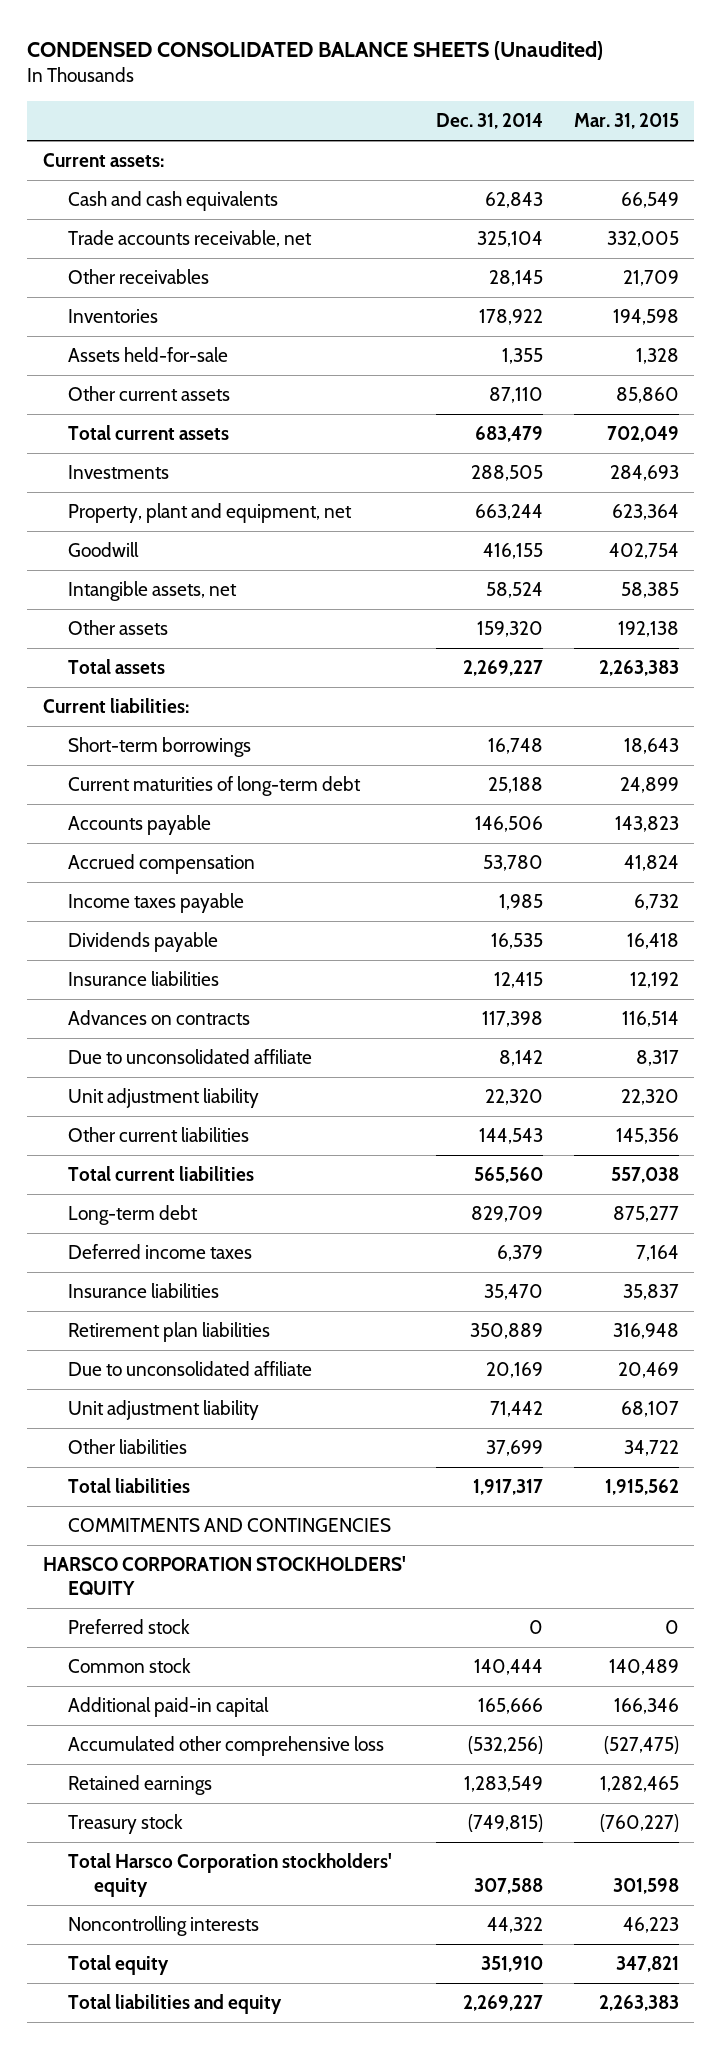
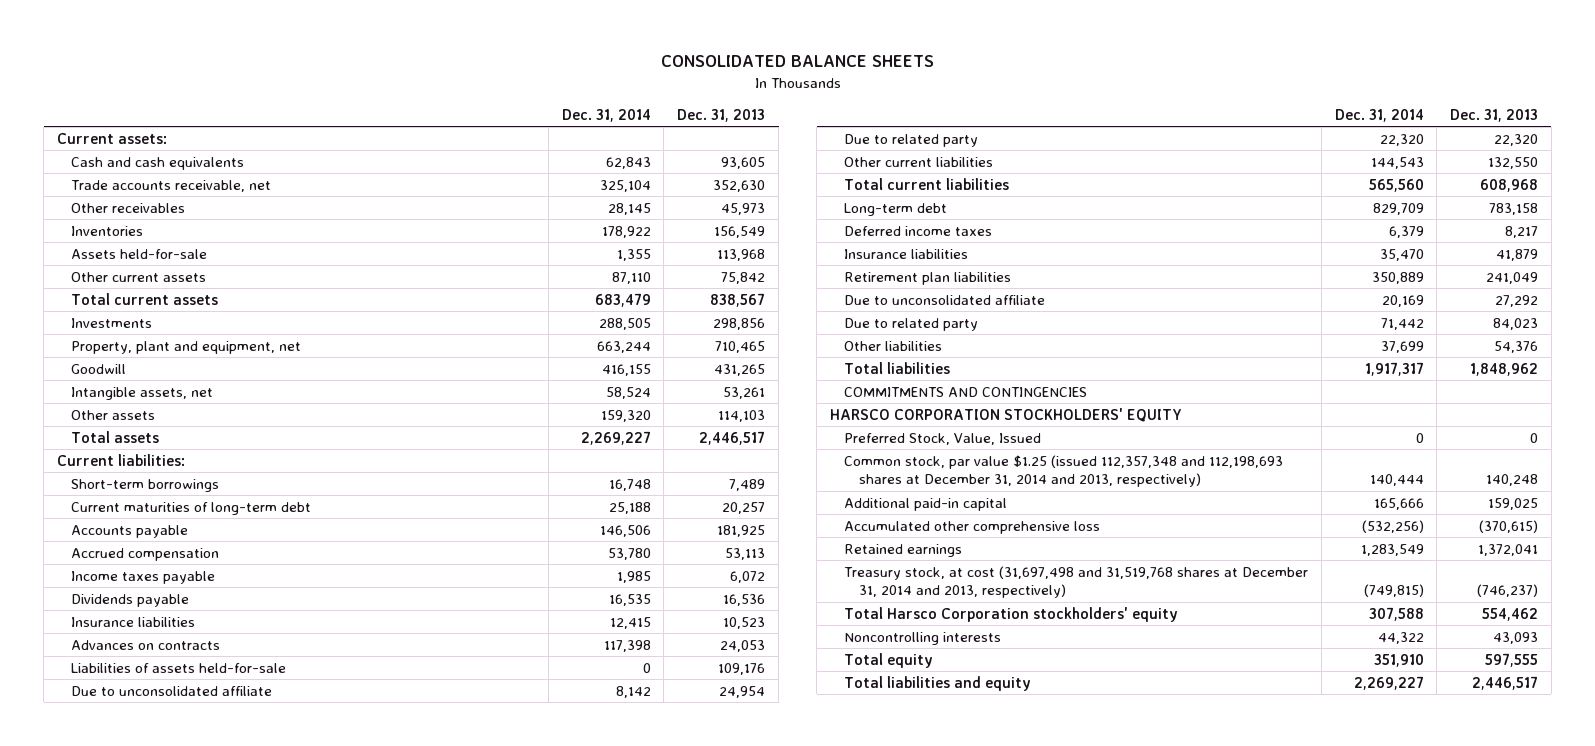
[27,40,604,60] CONDENSED CONSOLIDATED BALANCE SHEETS (Unaudited) -> [660,55,934,68] CONSOLIDATED BALANCE SHEETS
[574,113,680,130] Mar. 31, 2015 -> none
none -> [677,108,766,122] Dec. 31, 2013
none -> [71,662,287,673] Liabilities of assets held-for-sale
[68,1088,260,1109] Unit adjustment liability -> [844,133,979,147] Due to related party
[68,1400,260,1421] Unit adjustment liability -> [844,317,979,331] Due to related party
[68,1619,191,1635] Preferred stock -> [844,432,1042,445] Preferred Stock, Value, Issued
[68,1658,192,1674] Common stock -> [844,454,1284,488] Common stock, par value $1.25 (issued 112,357,348 and 112,198,693 shares at December 31, 2014 and 2013, respectively)
[68,1814,184,1835] Treasury stock -> [844,565,1309,599] Treasury stock, at cost (31,697,498 and 31,519,768 shares at December 31, 2014 and 2013, respectively)

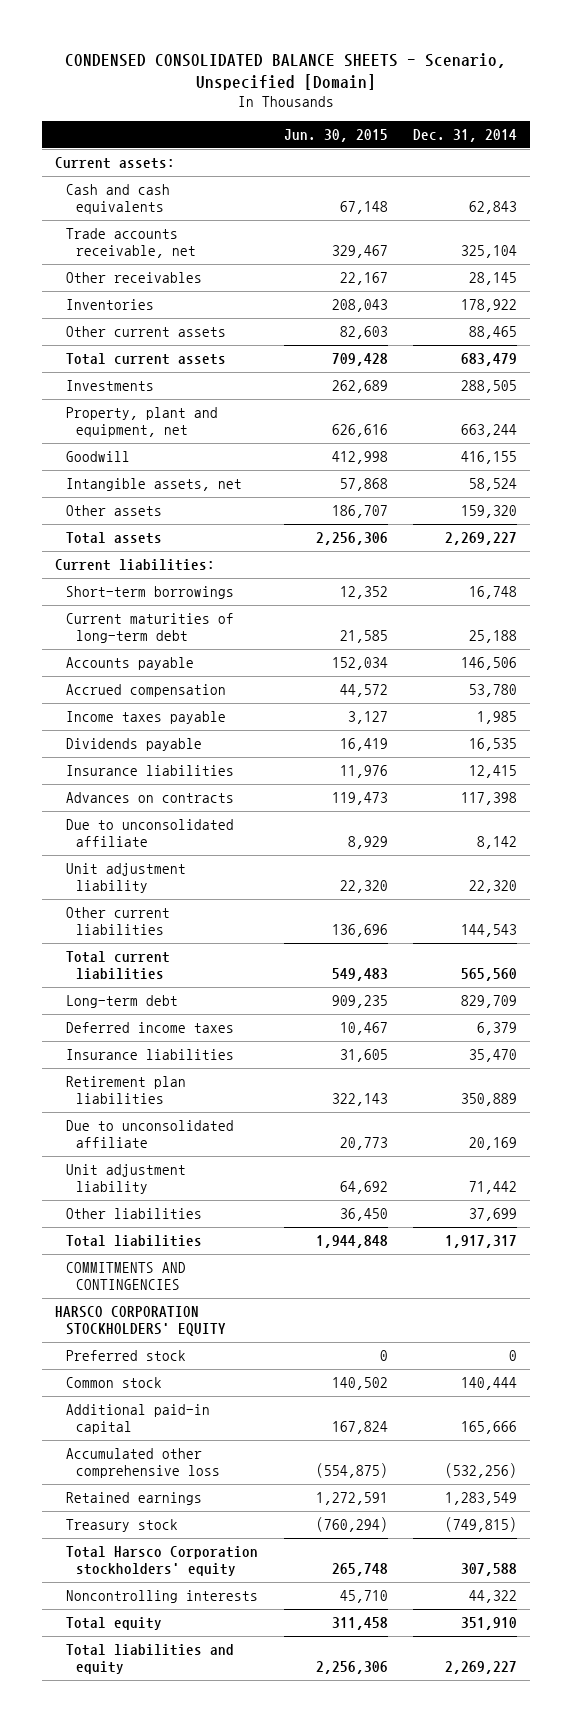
[660,55,934,68] CONSOLIDATED BALANCE SHEETS -> [65,52,507,90] CONDENSED CONSOLIDATED BALANCE SHEETS - Scenario, Unspecified [Domain]
[677,108,766,122] Dec. 31, 2013 -> none
none -> [283,128,388,142] Jun. 30, 2015
[71,248,208,259] Assets held-for-sale -> none
[611,271,651,284] 87,110 -> [469,326,518,340] 88,465
[71,662,287,673] Liabilities of assets held-for-sale -> none
[844,133,979,147] Due to related party -> [65,863,186,893] Unit adjustment liability
[844,317,979,331] Due to related party -> [65,1164,186,1194] Unit adjustment liability
[844,432,1042,445] Preferred Stock, Value, Issued -> [65,1350,186,1362] Preferred stock
[844,454,1284,488] Common stock, par value $1.25 (issued 112,357,348 and 112,198,693 shares at December 31, 2014 and 2013, respectively) -> [65,1377,162,1389] Common stock
[844,565,1309,599] Treasury stock, at cost (31,697,498 and 31,519,768 shares at December 31, 2014 and 2013, respectively) -> [65,1519,178,1533] Treasury stock

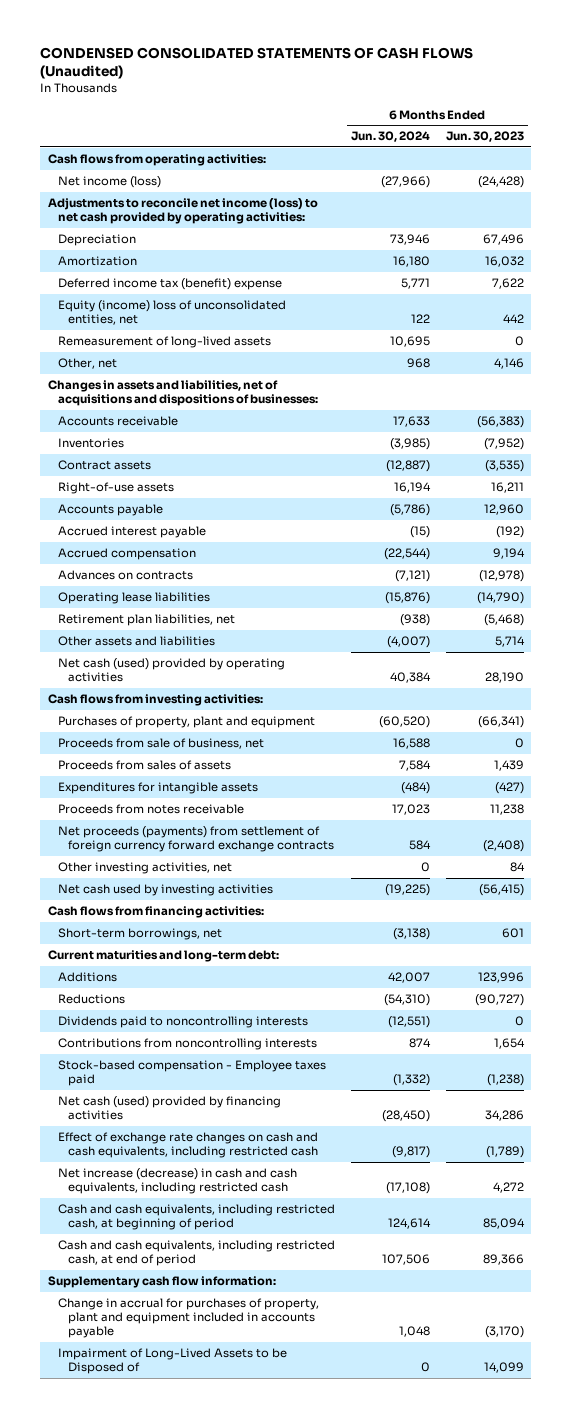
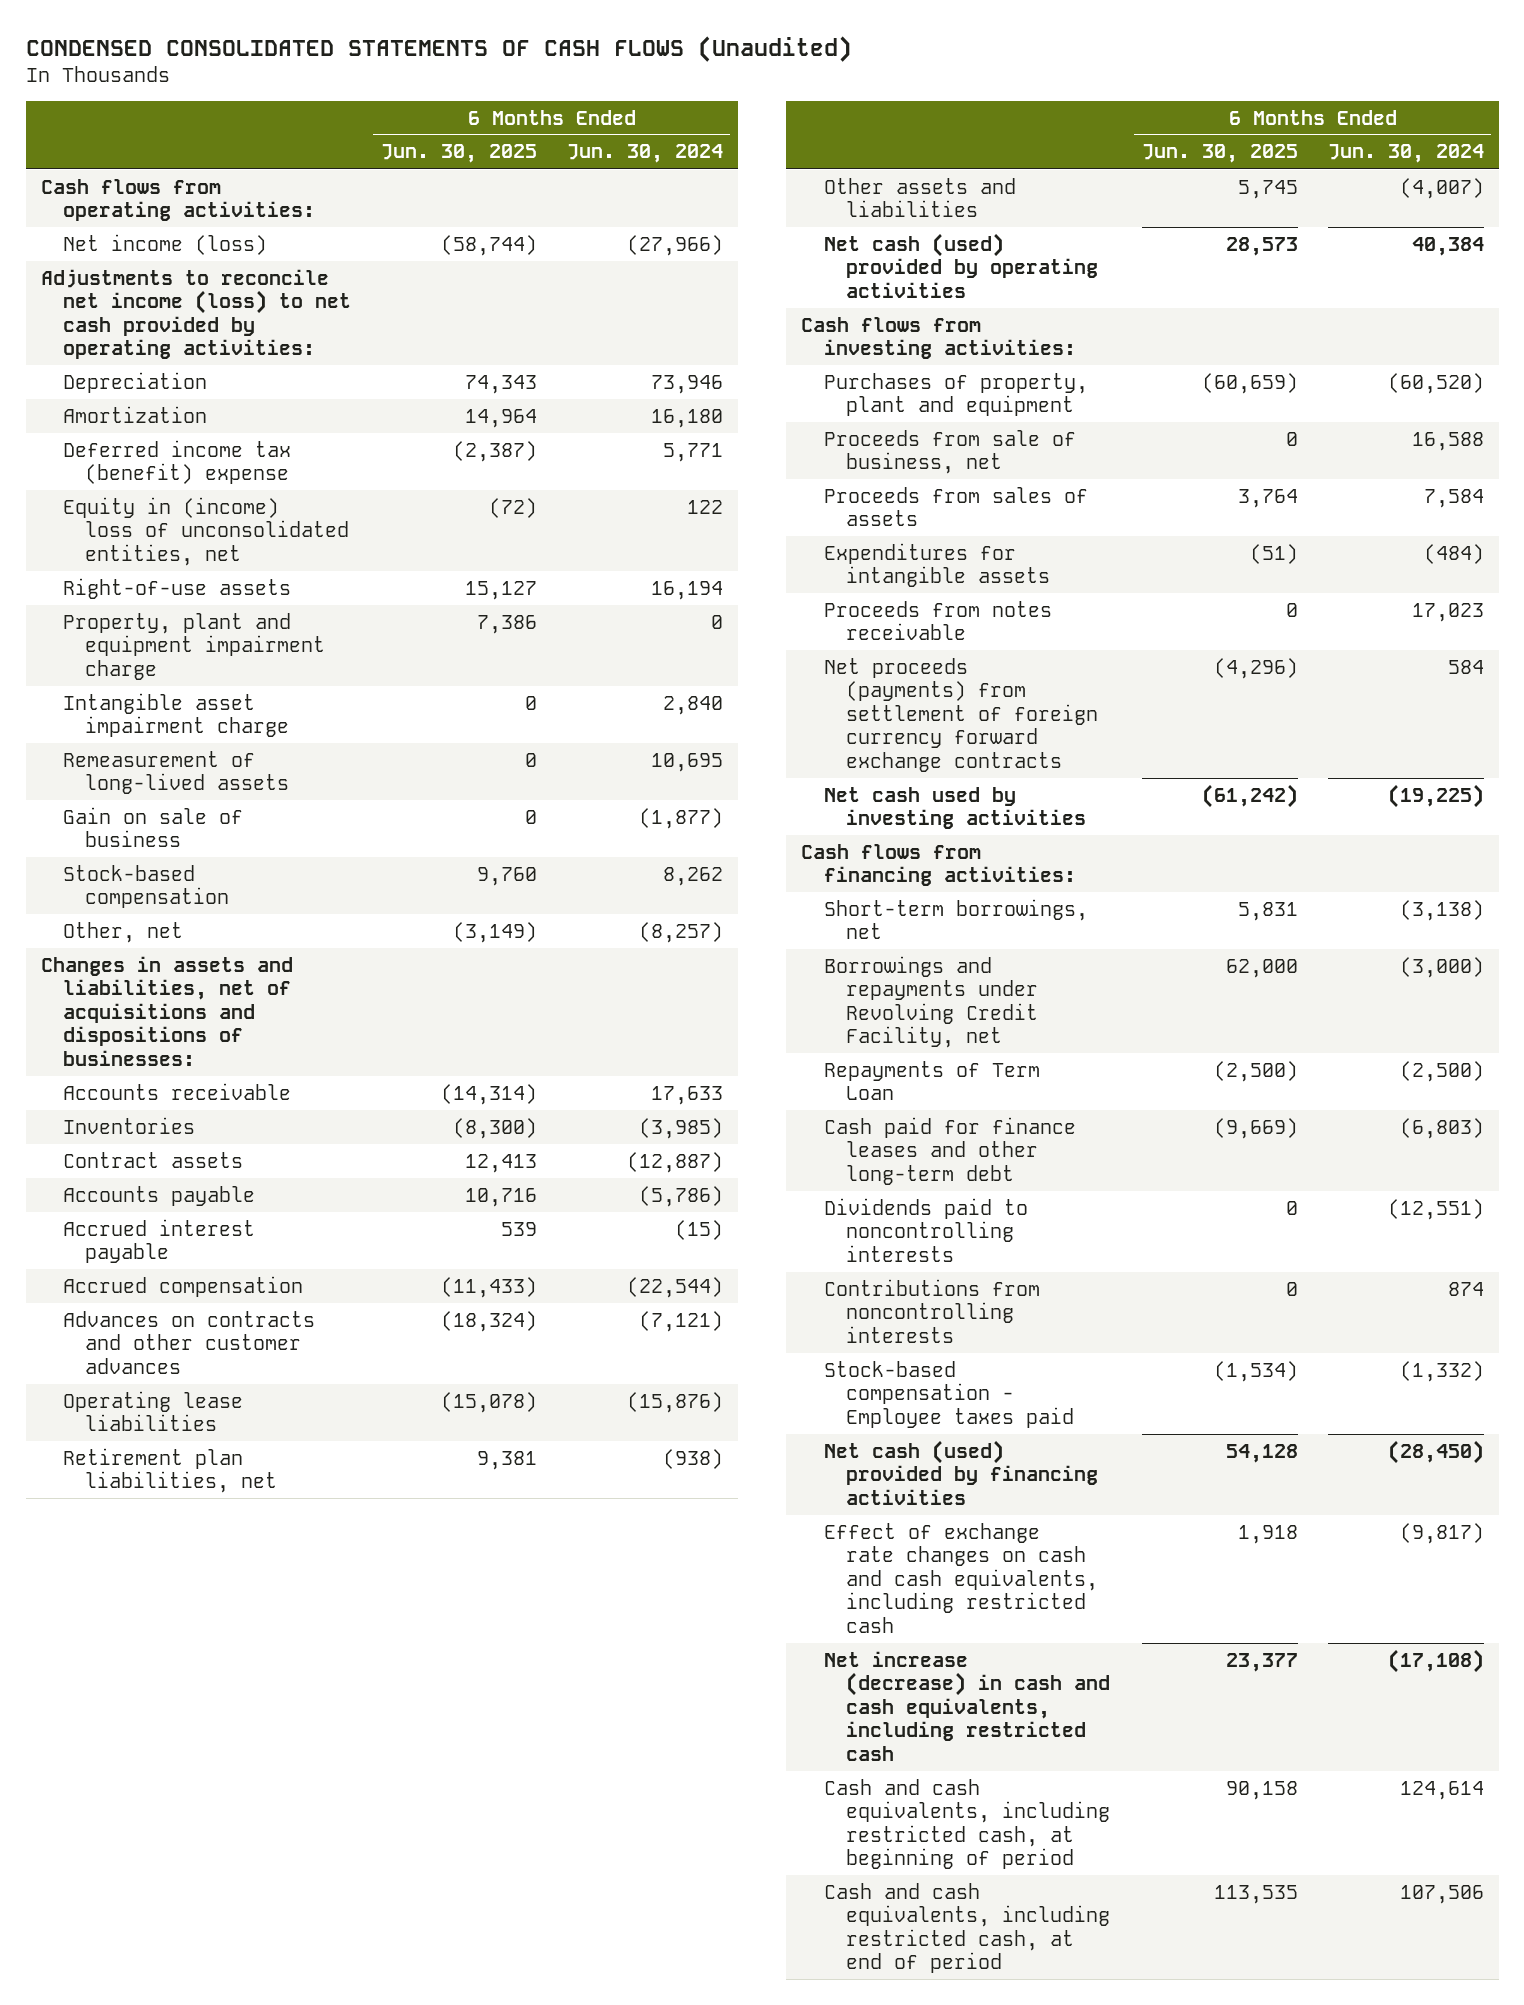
[445,131,524,143] Jun. 30, 2023 -> none
none -> [380,144,537,164] Jun. 30, 2025
[58,300,287,326] Equity (income) loss of unconsolidated entities, net -> [62,496,350,566] Equity in (income) loss of unconsolidated entities, net
[58,482,175,495] Right-of-use assets -> [62,577,291,599] Right-of-use assets
none -> [62,612,326,680] Property, plant and equipment impairment charge
none -> [62,692,290,738] Intangible asset impairment charge
none -> [62,806,243,848] Gain on sale of business
none -> [62,864,230,909] Stock-based compensation
[406,358,430,369] 968 -> [638,921,723,943] (8,257)
[58,570,194,581] Advances on contracts -> [62,1310,315,1374] Advances on contracts and other customer advances
[58,862,233,875] Other investing activities, net -> none
[47,950,279,963] Current maturities and long-term debt: -> none
[58,972,118,983] Additions -> none
[58,994,126,1005] Reductions -> none
none -> [823,955,1038,1049] Borrowings and repayments under Revolving Credit Facility, net
none -> [823,1060,1040,1101] Repayments of Term Loan
none -> [823,1116,1076,1185] Cash paid for finance leases and other long-term debt
[47,1276,276,1289] Supplementary cash flow information: -> none
[58,1298,320,1339] Change in accrual for purchases of property, plant and equipment included in accounts payable -> none
[58,1348,288,1375] Impairment of Long-Lived Assets to be Disposed of -> none

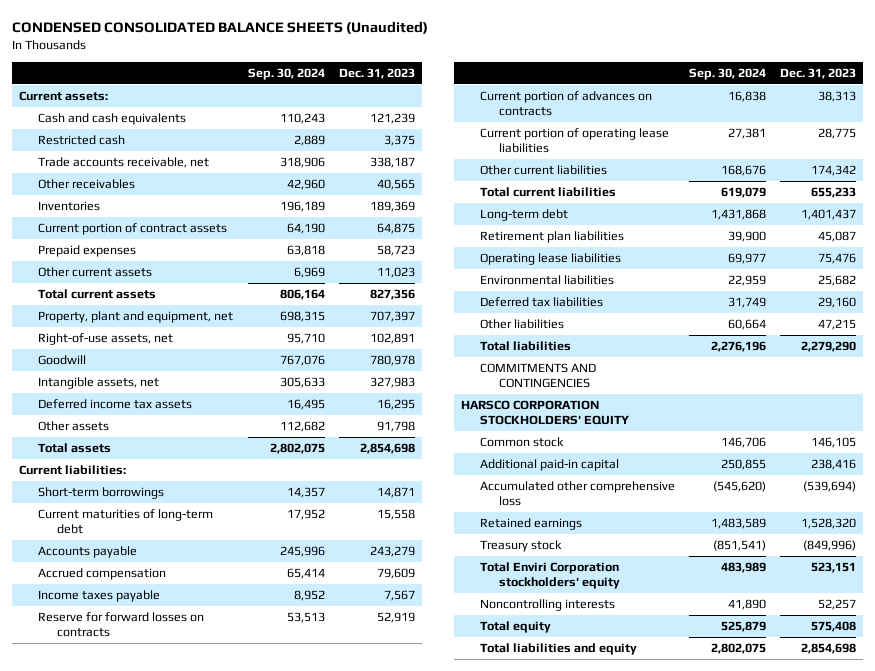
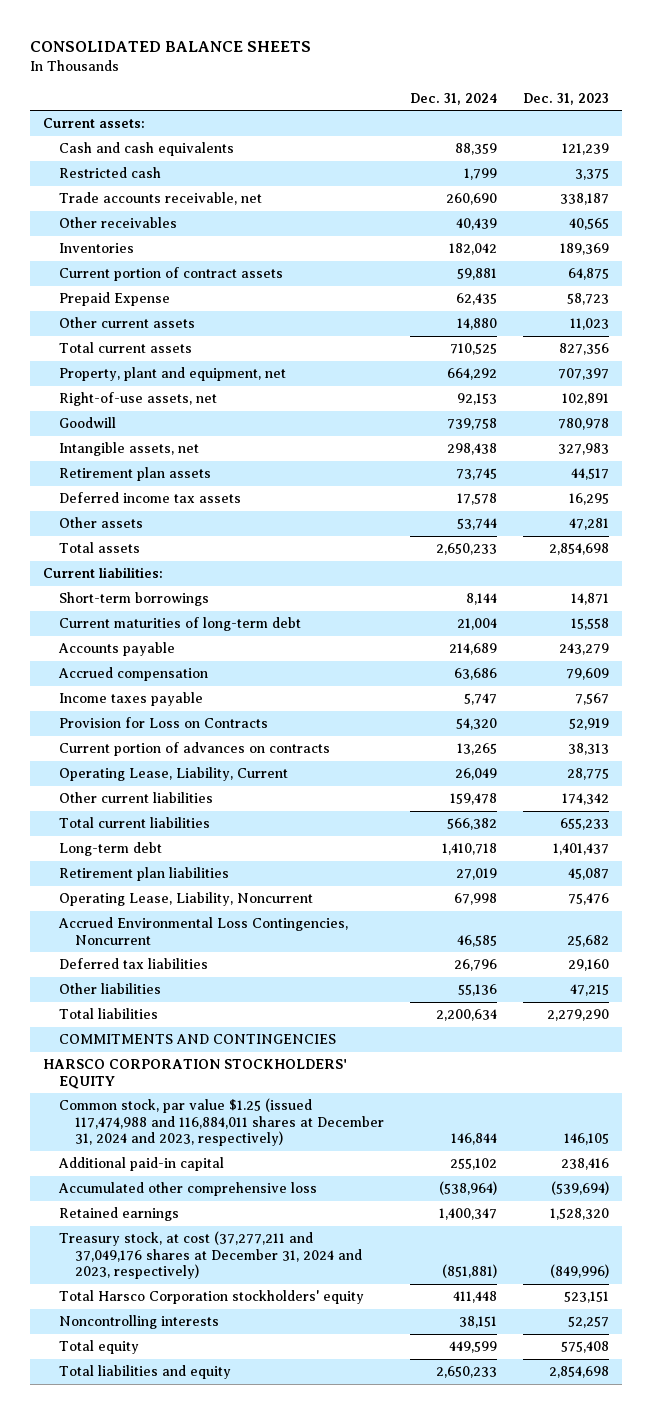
[12,21,429,35] CONDENSED CONSOLIDATED BALANCE SHEETS (Unaudited) -> [30,41,312,53] CONSOLIDATED BALANCE SHEETS
[247,68,325,81] Sep. 30, 2024 -> none
none -> [409,92,497,105] Dec. 31, 2024
[38,245,137,258] Prepaid expenses -> [58,292,170,307] Prepaid Expense
none -> [58,467,211,482] Retirement plan assets
[376,421,415,433] 91,798 -> [568,518,609,531] 47,281
[38,612,205,638] Reserve for forward losses on contracts -> [58,717,268,729] Provision for Loss on Contracts
[479,128,669,154] Current portion of operating lease liabilities -> [58,767,288,782] Operating Lease, Liability, Current
[479,253,621,266] Operating lease liabilities -> [58,892,313,907] Operating Lease, Liability, Noncurrent
[479,275,614,286] Environmental liabilities -> [57,917,348,945] Accrued Environmental Loss Contingencies, Noncurrent
[479,437,564,448] Common stock -> [58,1098,384,1146] Common stock, par value $1.25 (issued 117,474,988 and 116,884,011 shares at December 31, 2024 and 2023, respectively)
[479,540,562,553] Treasury stock -> [58,1231,362,1279] Treasury stock, at cost (37,277,211 and 37,049,176 shares at December 31, 2024 and 2023, respectively)
[479,562,620,590] Total Enviri Corporation stockholders' equity -> [58,1290,364,1305] Total Harsco Corporation stockholders' equity

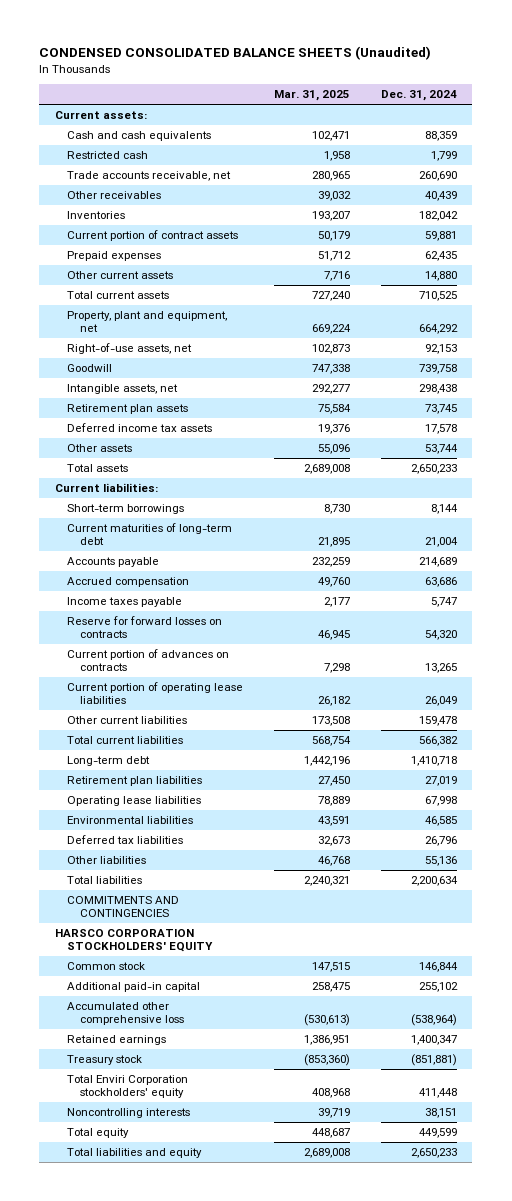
[30,41,312,53] CONSOLIDATED BALANCE SHEETS -> [39,46,432,61] CONDENSED CONSOLIDATED BALANCE SHEETS (Unaudited)
[522,92,609,105] Dec. 31, 2023 -> none
none -> [274,90,351,102] Mar. 31, 2025
[58,292,170,307] Prepaid Expense -> [67,251,162,262] Prepaid expenses
[58,717,268,729] Provision for Loss on Contracts -> [67,616,223,639] Reserve for forward losses on contracts
[58,767,288,782] Operating Lease, Liability, Current -> [67,682,244,705] Current portion of operating lease liabilities
[58,892,313,907] Operating Lease, Liability, Noncurrent -> [67,796,202,807] Operating lease liabilities
[57,917,348,945] Accrued Environmental Loss Contingencies, Noncurrent -> [67,816,194,825] Environmental liabilities
[58,1098,384,1146] Common stock, par value $1.25 (issued 117,474,988 and 116,884,011 shares at December 31, 2024 and 2023, respectively) -> [67,962,146,971] Common stock
[58,1231,362,1279] Treasury stock, at cost (37,277,211 and 37,049,176 shares at December 31, 2024 and 2023, respectively) -> [67,1055,143,1066] Treasury stock
[58,1290,364,1305] Total Harsco Corporation stockholders' equity -> [67,1075,189,1099] Total Enviri Corporation stockholders' equity

